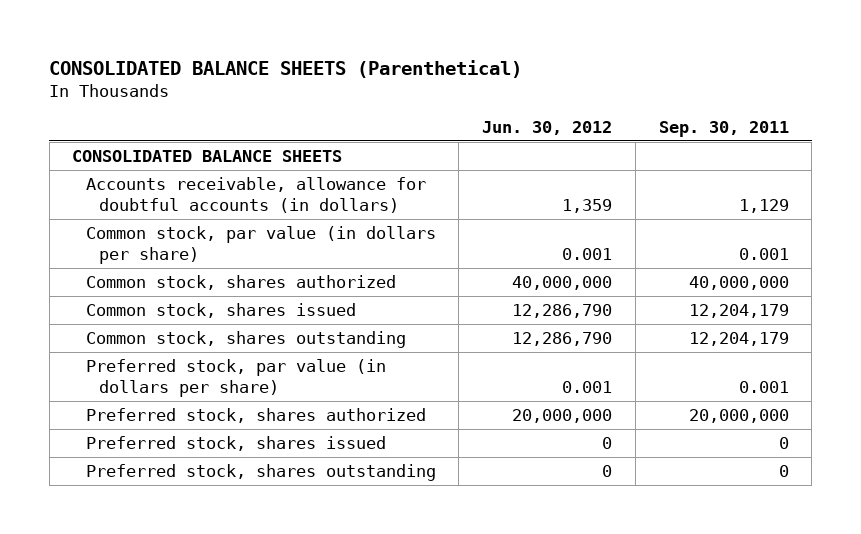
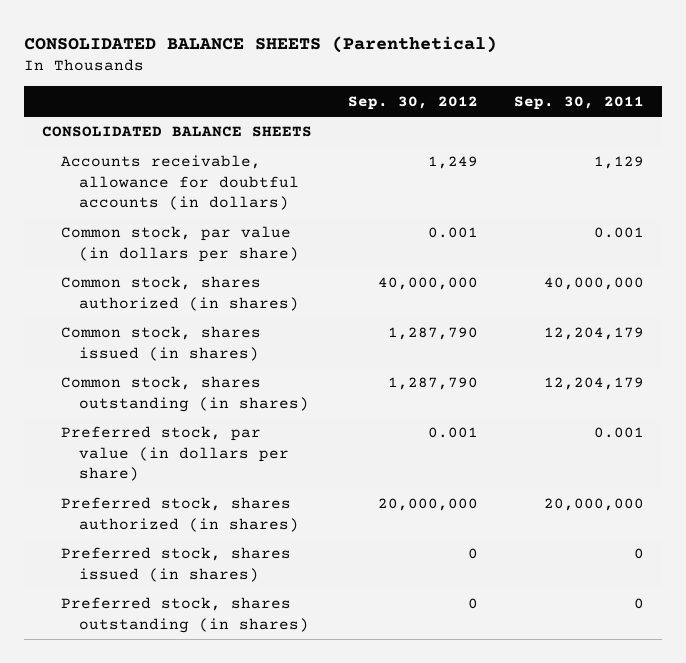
[482,120,613,135] Jun. 30, 2012 -> none
none -> [347,95,478,110] Sep. 30, 2012
[85,274,396,290] Common stock, shares authorized -> [60,276,300,311] Common stock, shares authorized (in shares)
[85,302,356,318] Common stock, shares issued -> [60,326,261,361] Common stock, shares issued (in shares)
[85,330,406,348] Common stock, shares outstanding -> [60,376,310,412] Common stock, shares outstanding (in shares)
[85,407,426,423] Preferred stock, shares authorized -> [60,497,300,532] Preferred stock, shares authorized (in shares)
[85,435,386,451] Preferred stock, shares issued -> [60,547,291,582] Preferred stock, shares issued (in shares)
[85,463,436,481] Preferred stock, shares outstanding -> [60,597,310,633] Preferred stock, shares outstanding (in shares)

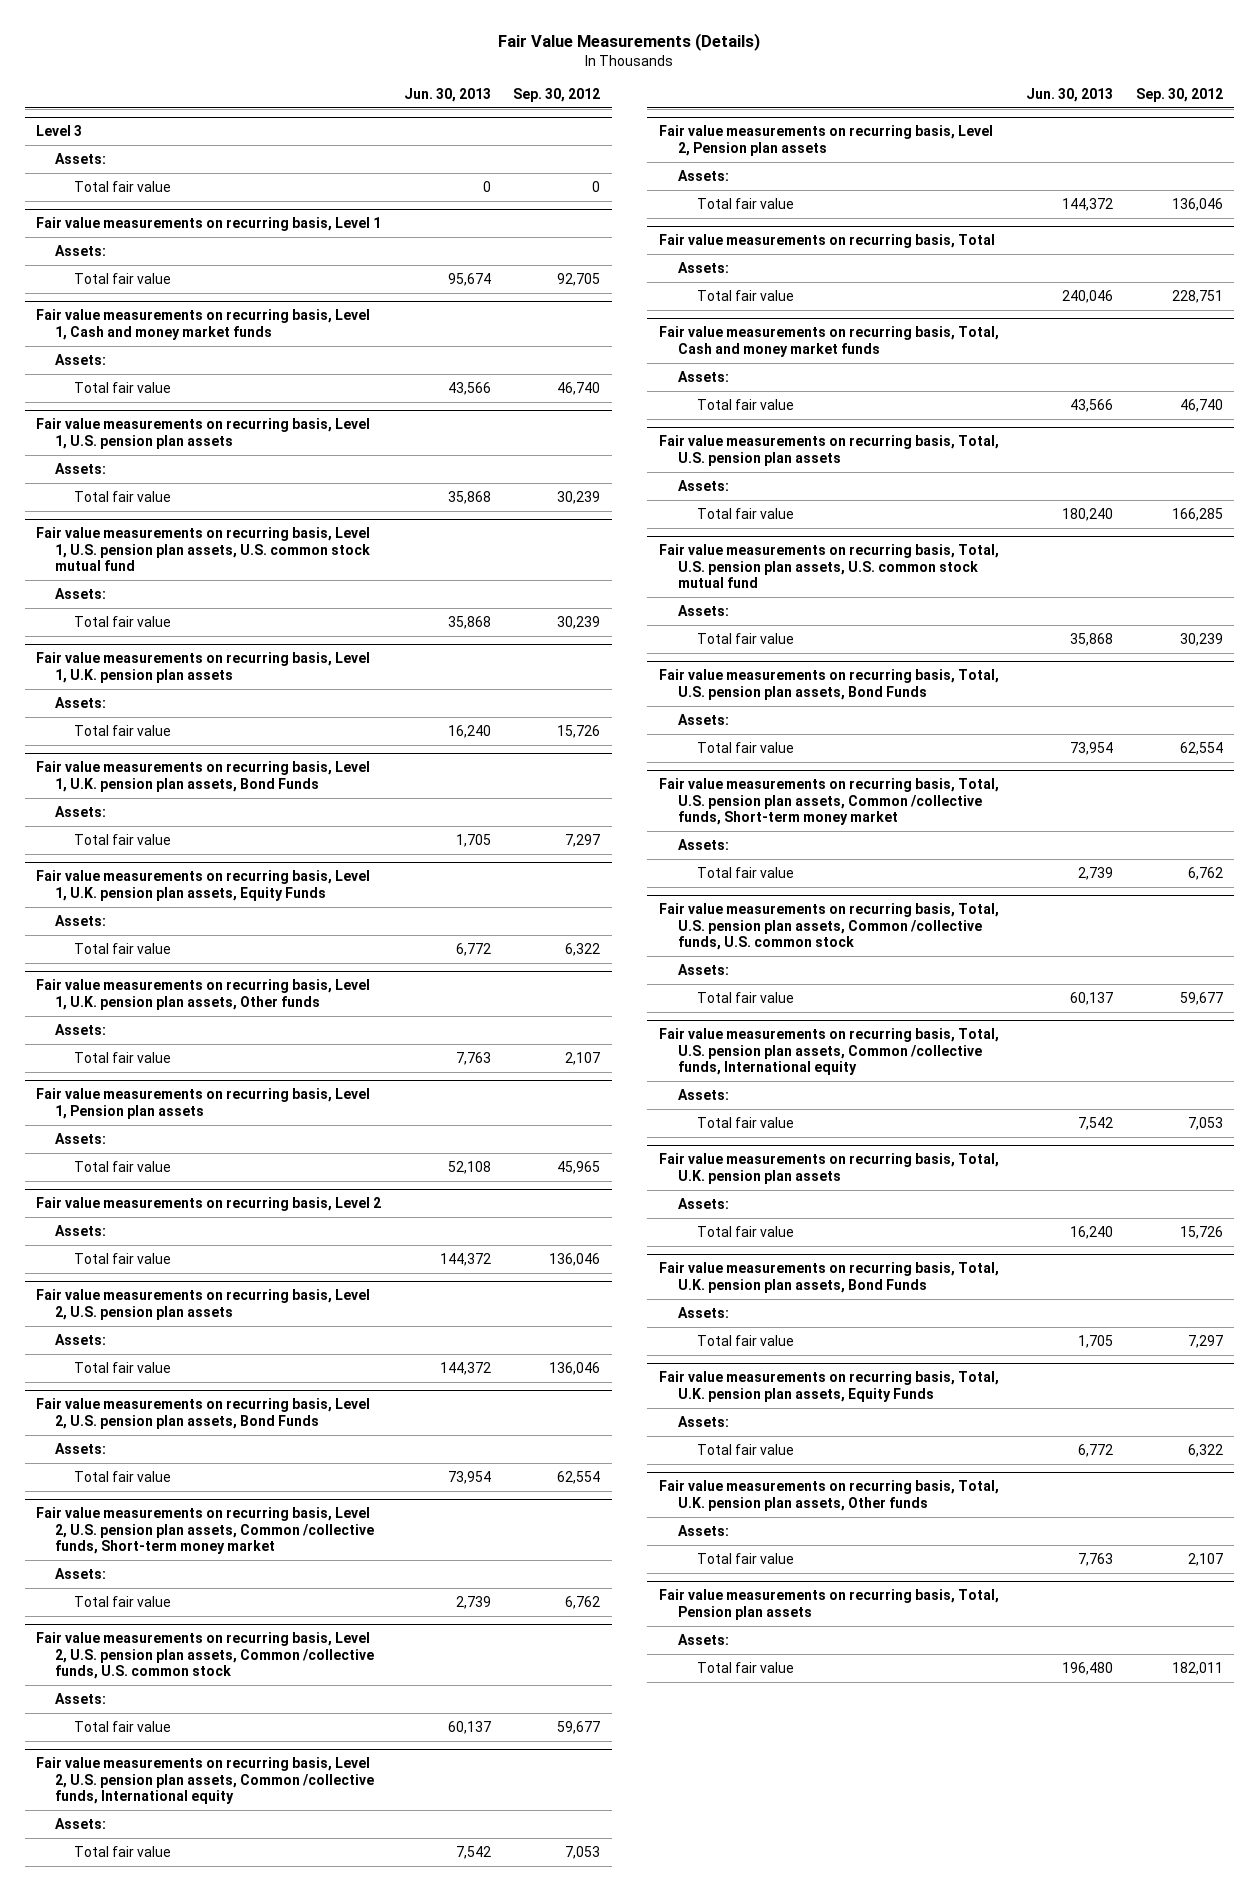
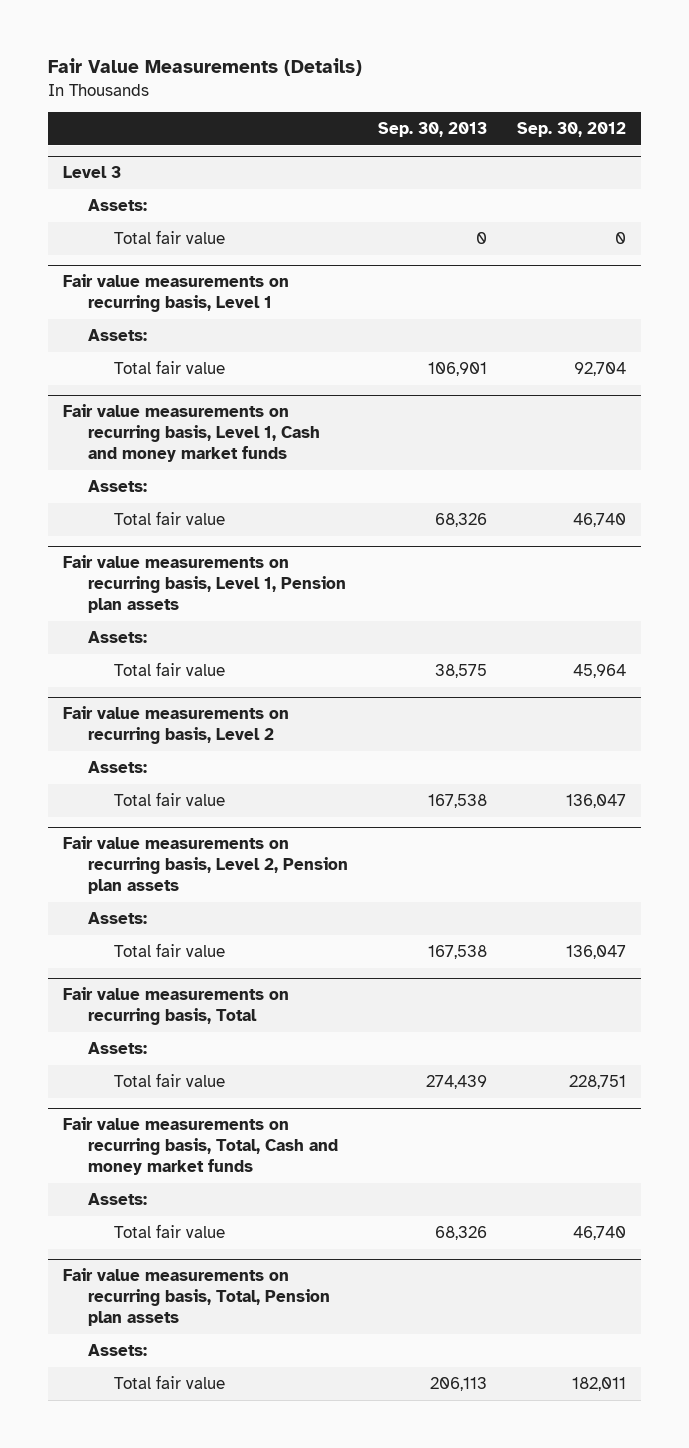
[403,88,491,103] Jun. 30, 2013 -> none
none -> [378,122,488,138] Sep. 30, 2013
[557,272,601,286] 92,705 -> [574,361,627,376] 92,704
[35,418,370,449] Fair value measurements on recurring basis, Level 1, U.S. pension plan assets -> none
[55,462,107,474] Assets: -> none
[74,490,172,502] Total fair value -> none
[35,527,371,572] Fair value measurements on recurring basis, Level 1, U.S. pension plan assets, U.S. common stock mutual fund -> none
[55,587,107,599] Assets: -> none
[74,615,172,627] Total fair value -> none
[35,652,370,683] Fair value measurements on recurring basis, Level 1, U.K. pension plan assets -> none
[55,696,107,708] Assets: -> none
[74,724,172,736] Total fair value -> none
[35,761,370,792] Fair value measurements on recurring basis, Level 1, U.K. pension plan assets, Bond Funds -> none
[55,805,107,817] Assets: -> none
[74,833,172,845] Total fair value -> none
[35,870,370,901] Fair value measurements on recurring basis, Level 1, U.K. pension plan assets, Equity Funds -> none
[55,914,107,926] Assets: -> none
[74,942,172,954] Total fair value -> none
[35,979,370,1010] Fair value measurements on recurring basis, Level 1, U.K. pension plan assets, Other funds -> none
[55,1023,107,1035] Assets: -> none
[74,1051,172,1063] Total fair value -> none
[557,1160,601,1174] 45,965 -> [573,663,627,678] 45,964
[35,1289,370,1320] Fair value measurements on recurring basis, Level 2, U.S. pension plan assets -> none
[55,1333,107,1345] Assets: -> none
[74,1361,172,1373] Total fair value -> none
[35,1398,370,1429] Fair value measurements on recurring basis, Level 2, U.S. pension plan assets, Bond Funds -> none
[55,1442,107,1454] Assets: -> none
[74,1470,172,1482] Total fair value -> none
[35,1507,375,1555] Fair value measurements on recurring basis, Level 2, U.S. pension plan assets, Common /collective funds, Short-term money market -> none
[55,1567,107,1579] Assets: -> none
[74,1595,172,1607] Total fair value -> none
[35,1632,375,1680] Fair value measurements on recurring basis, Level 2, U.S. pension plan assets, Common /collective funds, U.S. common stock -> none
[55,1692,107,1704] Assets: -> none
[74,1720,172,1732] Total fair value -> none
[35,1757,375,1805] Fair value measurements on recurring basis, Level 2, U.S. pension plan assets, Common /collective funds, International equity -> none
[55,1817,107,1829] Assets: -> none
[74,1845,172,1857] Total fair value -> none
[549,1252,601,1266] 136,046 -> [566,793,627,808] 136,047
[1171,197,1223,211] 136,046 -> [566,944,627,959] 136,047
[658,435,999,466] Fair value measurements on recurring basis, Total, U.S. pension plan assets -> none
[677,479,729,491] Assets: -> none
[696,507,794,519] Total fair value -> none
[658,544,999,589] Fair value measurements on recurring basis, Total, U.S. pension plan assets, U.S. common stock mutual fund -> none
[677,604,729,616] Assets: -> none
[696,632,794,644] Total fair value -> none
[658,669,999,700] Fair value measurements on recurring basis, Total, U.S. pension plan assets, Bond Funds -> none
[677,713,729,725] Assets: -> none
[696,741,794,753] Total fair value -> none
[658,778,999,826] Fair value measurements on recurring basis, Total, U.S. pension plan assets, Common /collective funds, Short-term money market -> none
[677,838,729,850] Assets: -> none
[696,866,794,878] Total fair value -> none
[658,903,999,951] Fair value measurements on recurring basis, Total, U.S. pension plan assets, Common /collective funds, U.S. common stock -> none
[677,963,729,975] Assets: -> none
[696,991,794,1003] Total fair value -> none
[658,1028,999,1076] Fair value measurements on recurring basis, Total, U.S. pension plan assets, Common /collective funds, International equity -> none
[677,1088,729,1100] Assets: -> none
[696,1116,794,1128] Total fair value -> none
[658,1153,999,1184] Fair value measurements on recurring basis, Total, U.K. pension plan assets -> none
[677,1197,729,1209] Assets: -> none
[696,1225,794,1237] Total fair value -> none
[658,1262,999,1293] Fair value measurements on recurring basis, Total, U.K. pension plan assets, Bond Funds -> none
[677,1306,729,1318] Assets: -> none
[696,1334,794,1346] Total fair value -> none
[658,1371,999,1402] Fair value measurements on recurring basis, Total, U.K. pension plan assets, Equity Funds -> none
[677,1415,729,1427] Assets: -> none
[696,1443,794,1455] Total fair value -> none
[658,1480,999,1511] Fair value measurements on recurring basis, Total, U.K. pension plan assets, Other funds -> none
[677,1524,729,1536] Assets: -> none
[696,1552,794,1564] Total fair value -> none

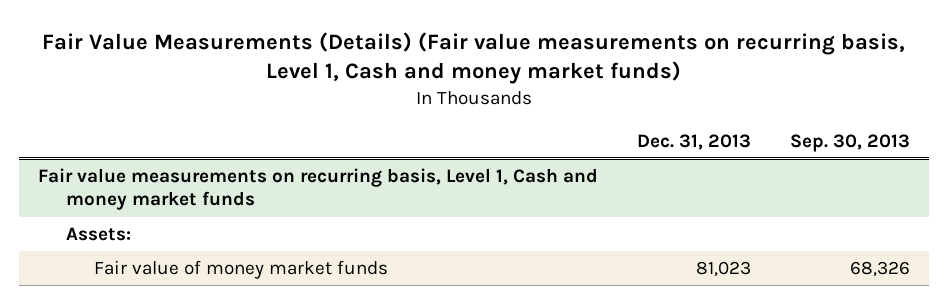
[47,58,362,77] Fair Value Measurements (Details) -> [41,31,905,85] Fair Value Measurements (Details) (Fair value measurements on recurring basis, Level 1, Cash and money market funds)
[517,122,627,138] Sep. 30, 2012 -> none
none -> [636,133,751,150] Dec. 31, 2013
[62,166,121,179] Level 3 -> none
[88,198,148,211] Assets: -> none
[113,229,225,244] Total fair value -> none
[62,274,289,313] Fair value measurements on recurring basis, Level 1 -> none
[88,328,148,341] Assets: -> none
[113,359,225,374] Total fair value -> none
[62,555,347,613] Fair value measurements on recurring basis, Level 1, Pension plan assets -> none
[88,630,148,643] Assets: -> none
[113,661,225,676] Total fair value -> none
[62,706,289,745] Fair value measurements on recurring basis, Level 2 -> none
[88,760,148,773] Assets: -> none
[113,791,225,806] Total fair value -> none
[62,836,349,894] Fair value measurements on recurring basis, Level 2, Pension plan assets -> none
[88,911,148,924] Assets: -> none
[113,942,225,957] Total fair value -> none
[62,987,289,1026] Fair value measurements on recurring basis, Total -> none
[88,1041,148,1054] Assets: -> none
[113,1072,225,1087] Total fair value -> none
[62,1117,339,1175] Fair value measurements on recurring basis, Total, Cash and money market funds -> none
[88,1192,148,1205] Assets: -> none
[113,1223,225,1238] Total fair value -> none
[62,1268,331,1326] Fair value measurements on recurring basis, Total, Pension plan assets -> none
[88,1343,148,1356] Assets: -> none
[113,1374,225,1389] Total fair value -> none
[113,510,225,525] Total fair value -> [93,260,388,280] Fair value of money market funds

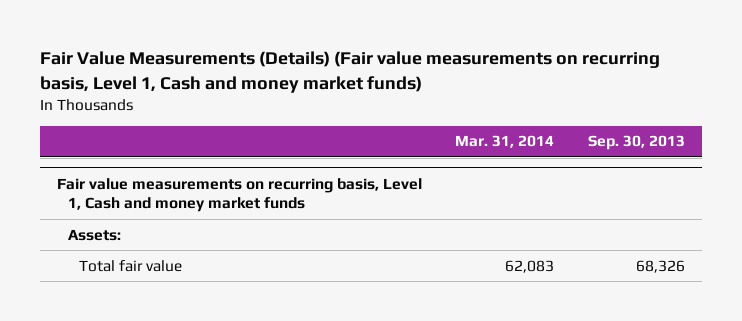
[636,133,751,150] Dec. 31, 2013 -> none
none -> [455,135,555,149] Mar. 31, 2014
[93,260,388,280] Fair value of money market funds -> [79,259,183,272] Total fair value

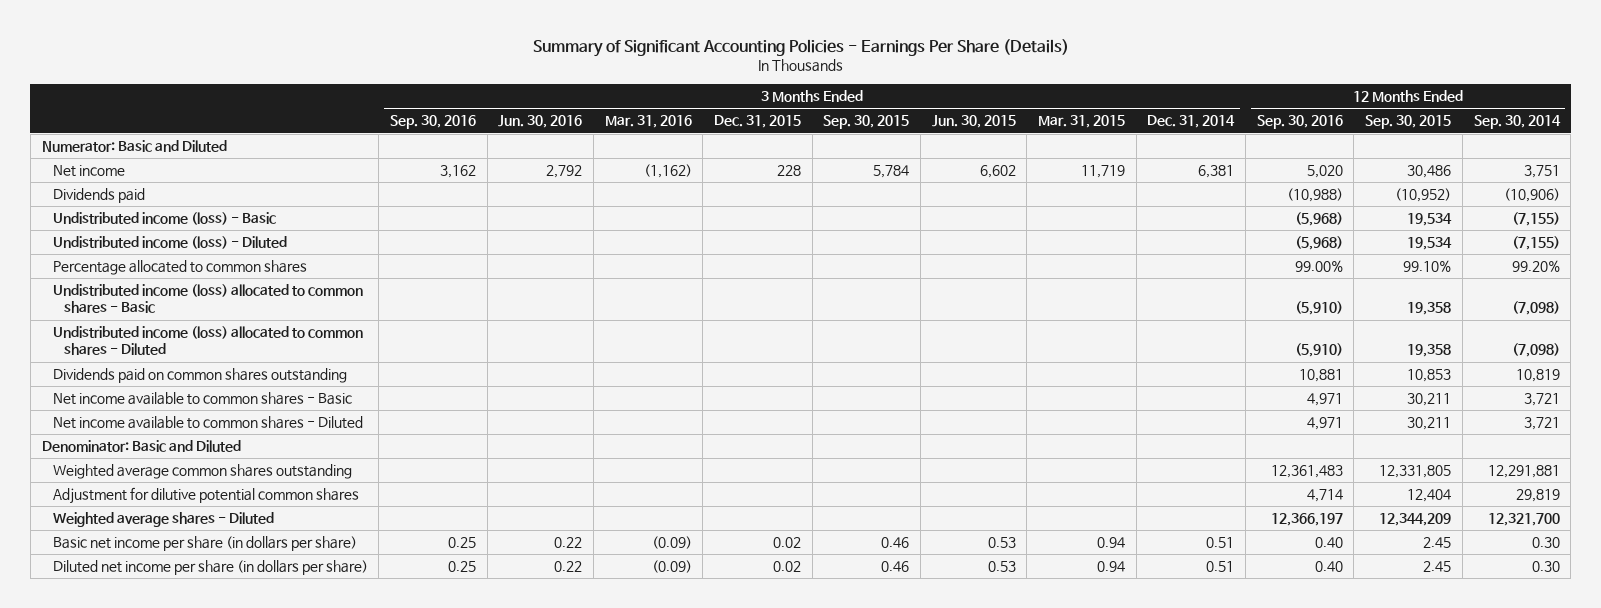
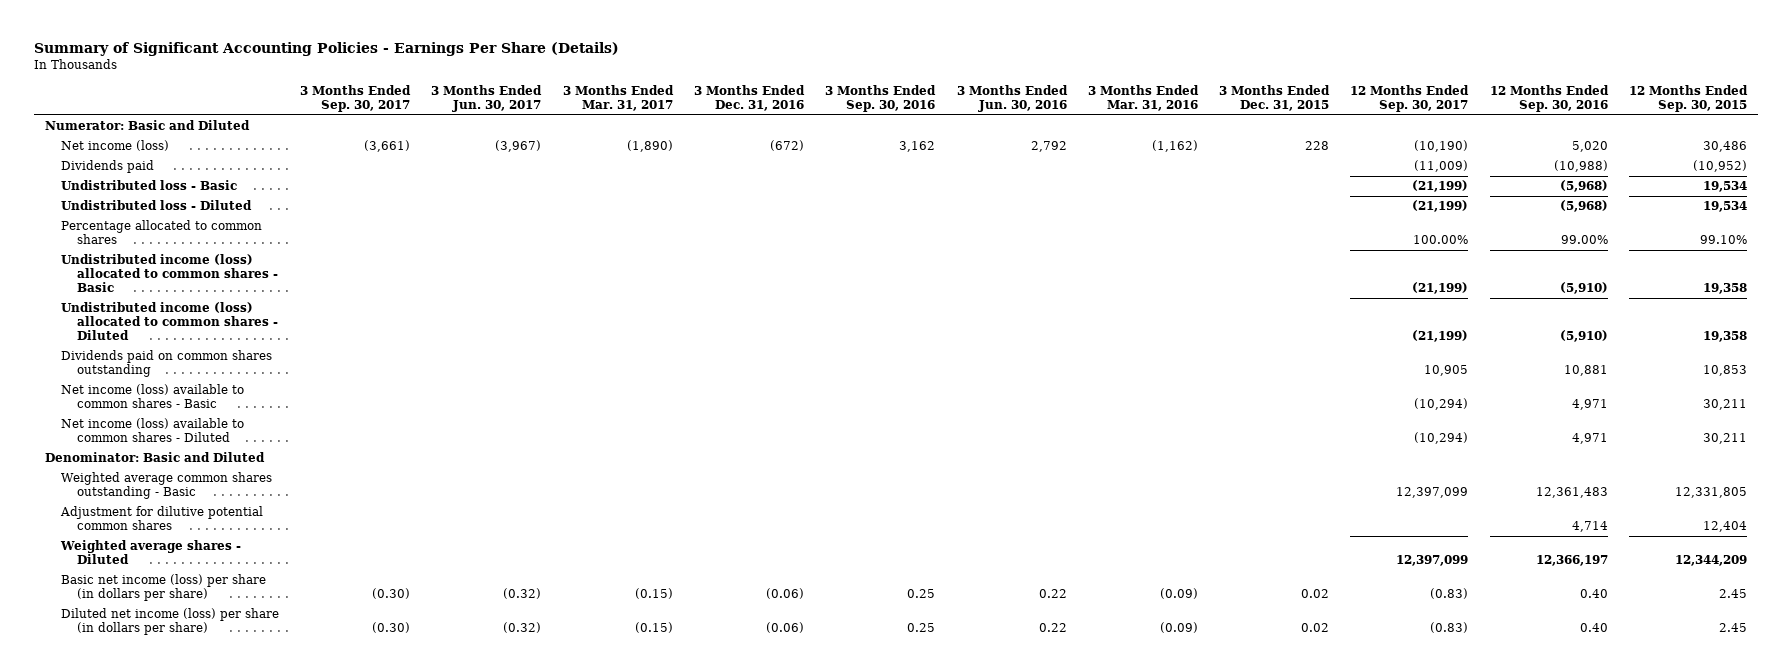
[823,115,910,130] Sep. 30, 2015 -> none
[931,115,1016,129] Jun. 30, 2015 -> none
[1038,115,1126,129] Mar. 31, 2015 -> none
[1147,115,1236,129] Dec. 31, 2014 -> none
[1473,115,1561,130] Sep. 30, 2014 -> none
none -> [300,85,412,113] 3 Months Ended Sep. 30, 2017
none -> [431,85,543,113] 3 Months Ended Jun. 30, 2017
none -> [562,85,674,112] 3 Months Ended Mar. 31, 2017
none -> [693,85,805,112] 3 Months Ended Dec. 31, 2016
none -> [1350,85,1470,113] 12 Months Ended Sep. 30, 2017
[52,165,125,178] Net income -> [60,140,169,152] Net income (loss)
[52,212,276,226] Undistributed income (loss) - Basic -> [60,180,237,191] Undistributed loss - Basic
[52,236,287,250] Undistributed income (loss) - Diluted -> [60,200,252,211] Undistributed loss - Diluted
[52,392,352,406] Net income available to common shares - Basic -> [60,384,244,409] Net income (loss) available to common shares - Basic
[52,416,363,430] Net income available to common shares - Diluted -> [60,418,244,443] Net income (loss) available to common shares - Diluted
[52,464,352,480] Weighted average common shares outstanding -> [60,472,272,500] Weighted average common shares outstanding - Basic
[52,536,357,552] Basic net income per share (in dollars per share) -> [60,574,266,602] Basic net income (loss) per share (in dollars per share)
[52,560,368,576] Diluted net income per share (in dollars per share) -> [60,608,279,636] Diluted net income (loss) per share (in dollars per share)

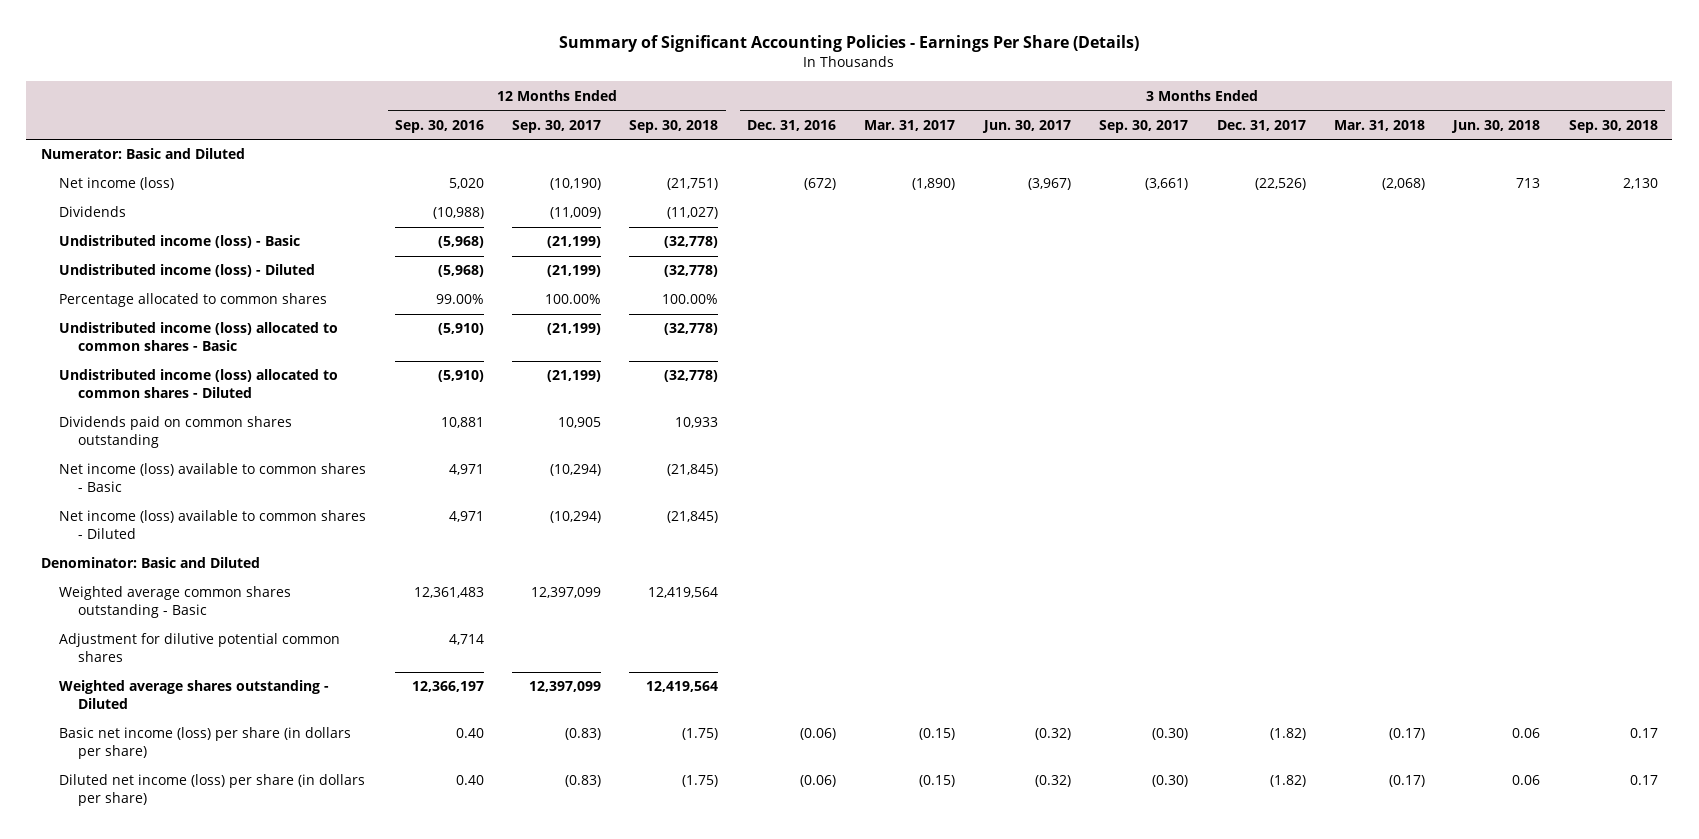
[825,85,937,113] 3 Months Ended Sep. 30, 2016 -> none
[956,85,1068,113] 3 Months Ended Jun. 30, 2016 -> none
[1087,85,1199,112] 3 Months Ended Mar. 31, 2016 -> none
[1219,85,1331,112] 3 Months Ended Dec. 31, 2015 -> none
[1629,85,1749,113] 12 Months Ended Sep. 30, 2015 -> none
none -> [629,119,719,133] Sep. 30, 2018
none -> [1216,119,1306,131] Dec. 31, 2017
none -> [1334,119,1426,131] Mar. 31, 2018
none -> [1451,119,1541,133] Jun. 30, 2018
none -> [1568,119,1658,133] Sep. 30, 2018
[60,160,154,174] Dividends paid -> [59,206,127,218] Dividends
[60,180,237,191] Undistributed loss - Basic -> [59,235,301,249] Undistributed income (loss) - Basic
[60,200,252,211] Undistributed loss - Diluted -> [59,264,316,278] Undistributed income (loss) - Diluted
[59,540,241,565] Weighted average shares - Diluted -> [59,680,330,710] Weighted average shares outstanding - Diluted

